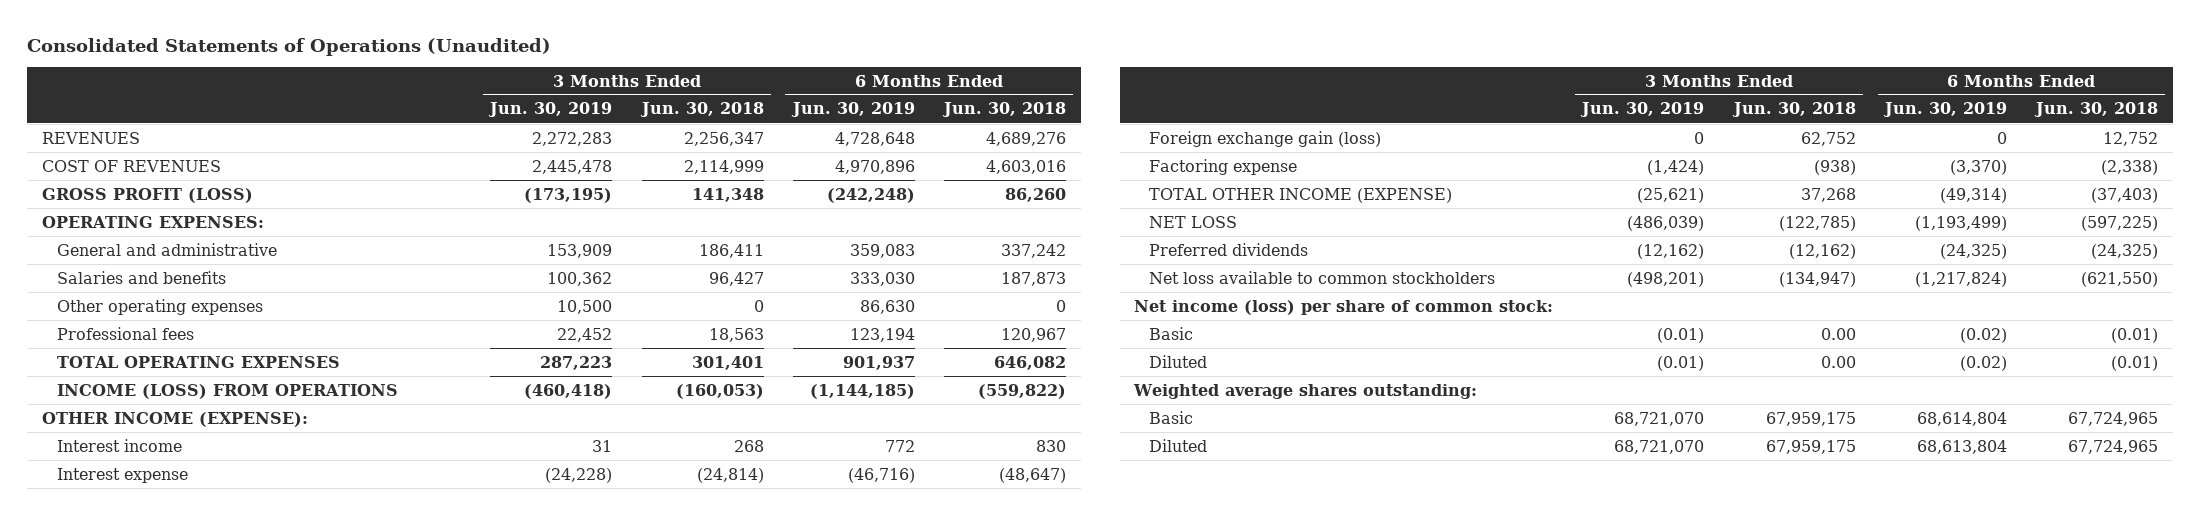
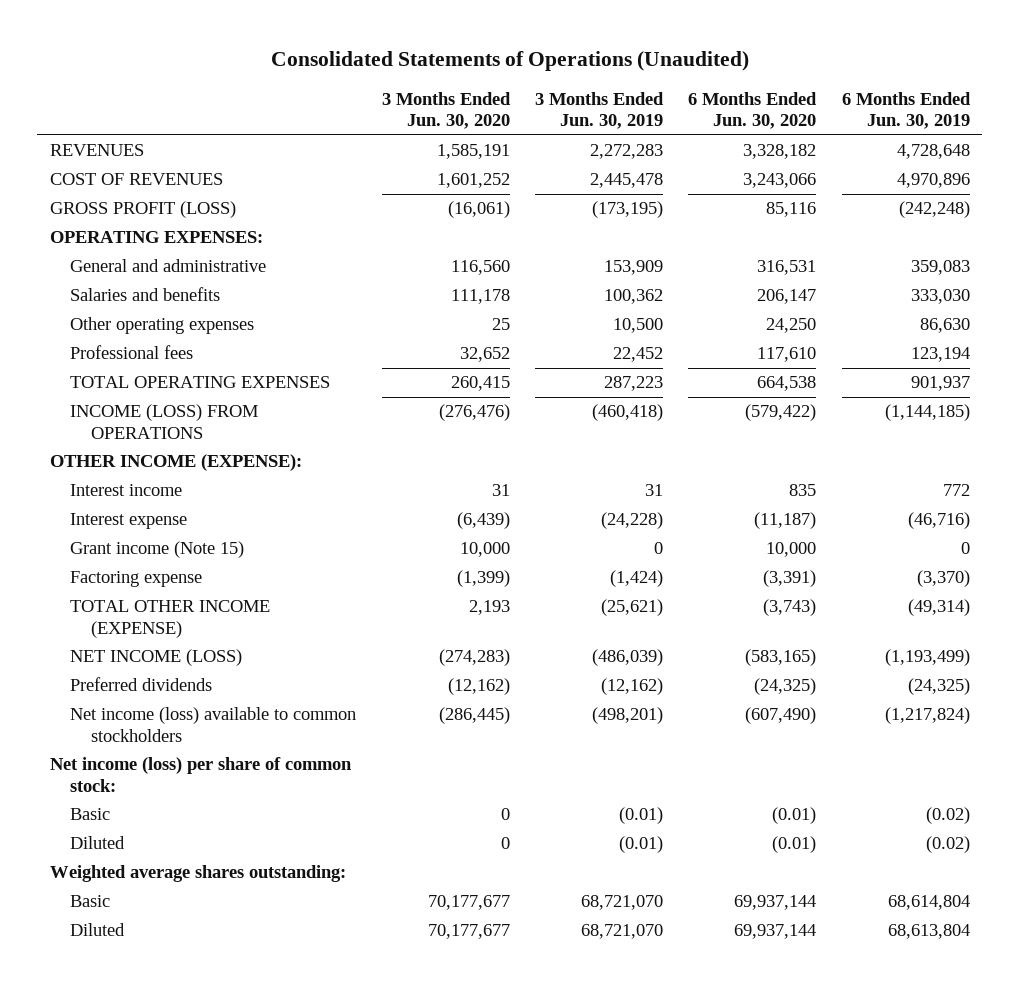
[639,102,764,118] Jun. 30, 2018 -> none
[942,102,1067,118] Jun. 30, 2018 -> none
none -> [381,91,511,130] 3 Months Ended Jun. 30, 2020
none -> [688,91,818,130] 6 Months Ended Jun. 30, 2020
[1148,130,1381,147] Foreign exchange gain (loss) -> none
none -> [70,541,245,559] Grant income (Note 15)
[1148,215,1237,228] NET LOSS -> [70,649,243,667] NET INCOME (LOSS)
[1148,270,1495,284] Net loss available to common stockholders -> [70,707,357,742] Net income (loss) available to common stockholders

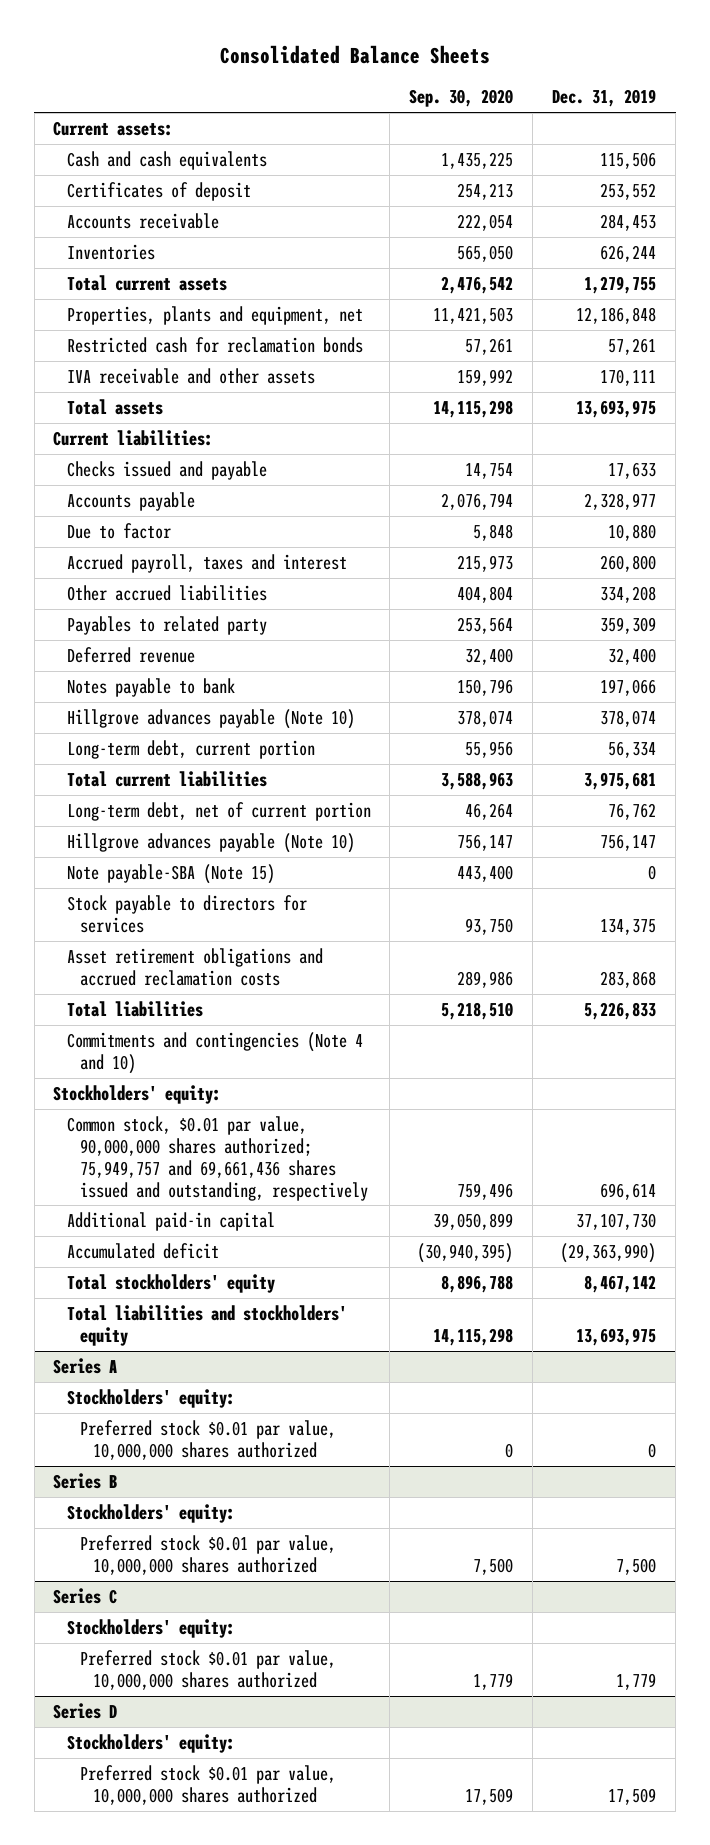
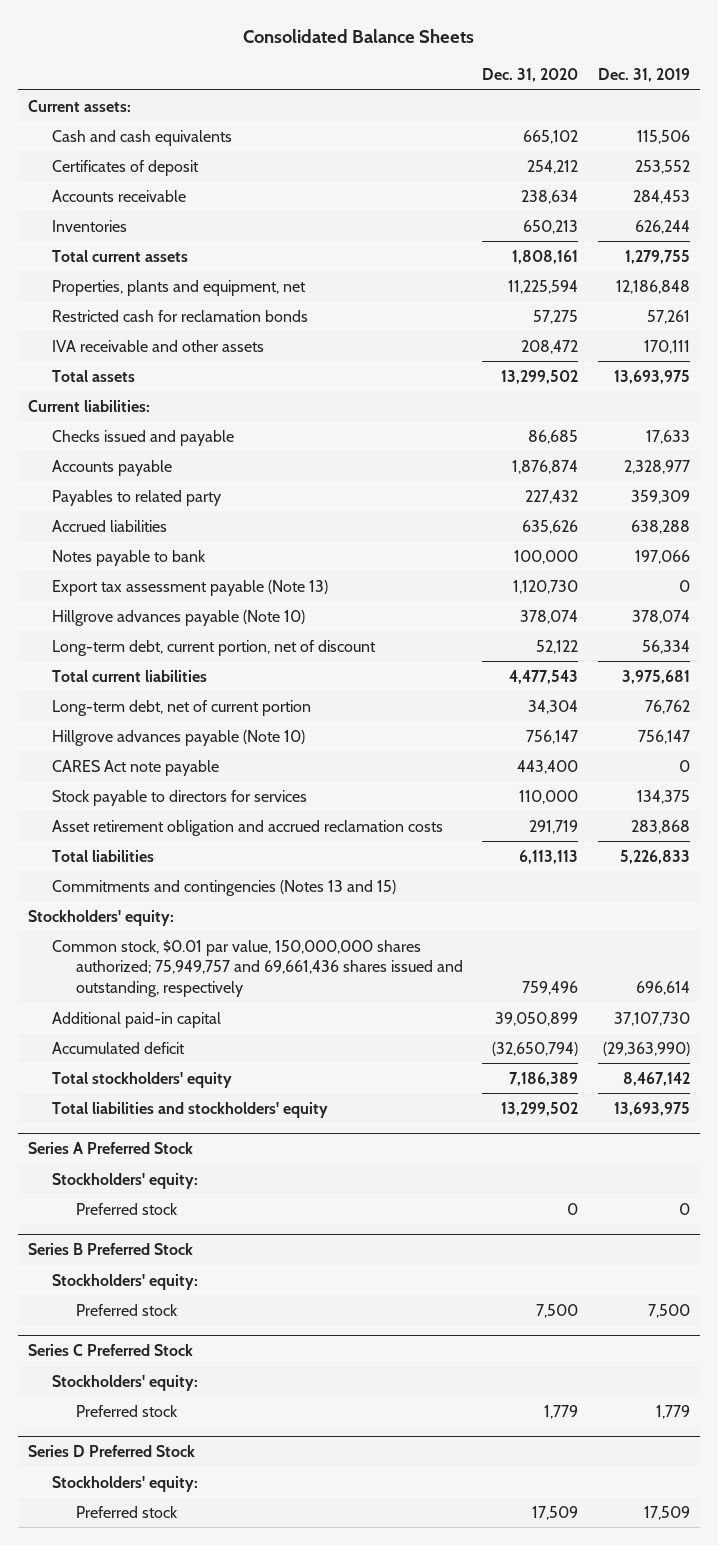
[409,89,514,108] Sep. 30, 2020 -> none
none -> [482,68,579,83] Dec. 31, 2020
[66,522,171,539] Due to factor -> none
[66,553,347,573] Accrued payroll, taxes and interest -> none
[66,584,267,601] Other accrued liabilities -> none
[66,646,195,663] Deferred revenue -> none
none -> [51,519,167,532] Accrued liabilities
none -> [51,579,328,596] Export tax assessment payable (Note 13)
[66,739,315,759] Long-term debt, current portion -> [51,639,376,656] Long-term debt, current portion, net of discount
[66,863,275,884] Note payable-SBA (Note 15) -> [51,759,219,776] CARES Act note payable
[66,947,323,986] Asset retirement obligations and accrued reclamation costs -> [51,819,443,836] Asset retirement obligation and accrued reclamation costs
[66,1031,363,1074] Commitments and contingencies (Note 4 and 10) -> [51,879,396,896] Commitments and contingencies (Notes 13 and 15)
[66,1115,368,1201] Common stock, $0.01 par value, 90,000,000 shares authorized; 75,949,757 and 69,661,436 shares issued and outstanding, respectively -> [51,939,463,998] Common stock, $0.01 par value, 150,000,000 shares authorized; 75,949,757 and 69,661,436 shares issued and outstanding, respectively
[53,1357,118,1374] Series A -> [27,1142,193,1155] Series A Preferred Stock
[79,1419,336,1460] Preferred stock $0.01 par value, 10,000,000 shares authorized -> [75,1202,178,1215] Preferred stock
[53,1472,118,1489] Series B -> [27,1243,193,1256] Series B Preferred Stock
[79,1534,336,1575] Preferred stock $0.01 par value, 10,000,000 shares authorized -> [75,1303,178,1316] Preferred stock
[53,1587,118,1604] Series C -> [27,1344,193,1357] Series C Preferred Stock
[79,1649,336,1690] Preferred stock $0.01 par value, 10,000,000 shares authorized -> [75,1404,178,1417] Preferred stock
[53,1702,118,1719] Series D -> [27,1445,195,1458] Series D Preferred Stock
[79,1764,336,1805] Preferred stock $0.01 par value, 10,000,000 shares authorized -> [75,1505,178,1518] Preferred stock

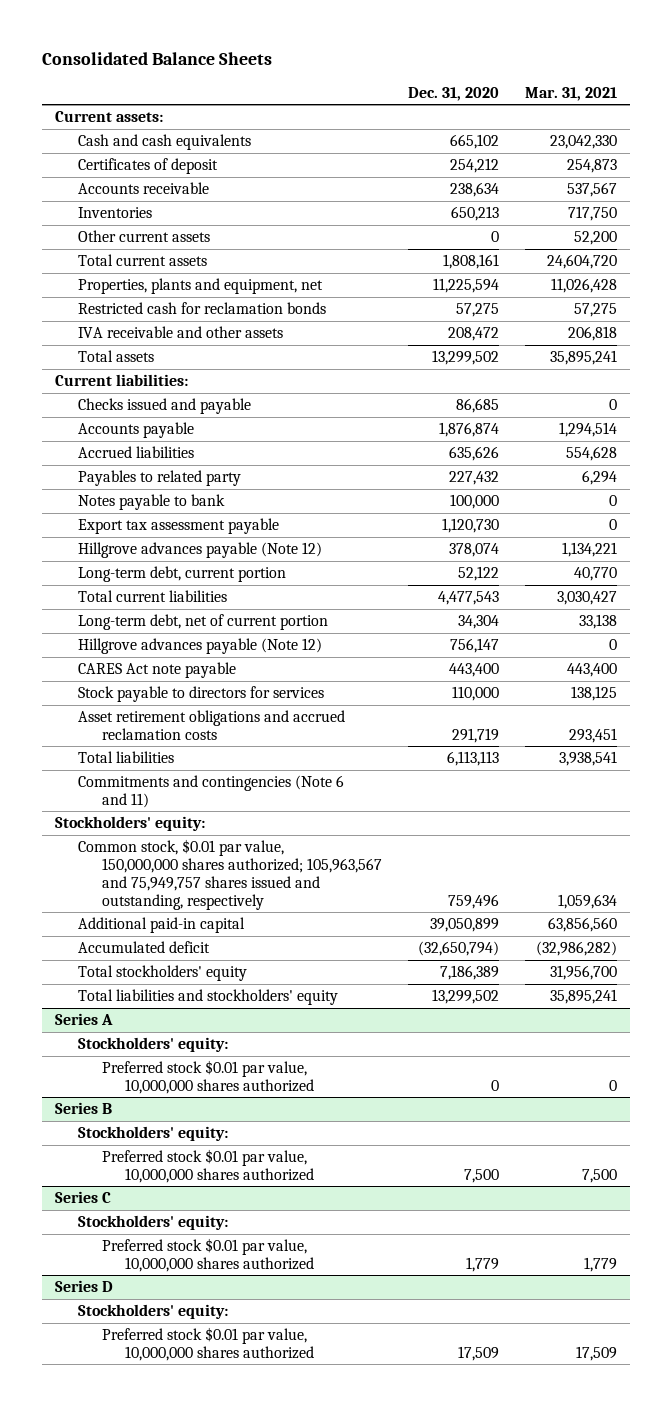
[598,68,691,83] Dec. 31, 2019 -> none
none -> [525,86,618,101] Mar. 31, 2021
none -> [78,229,211,242] Other current assets
[51,489,221,506] Payables to related party -> [78,469,242,486] Payables to related party
[51,579,328,596] Export tax assessment payable (Note 13) -> [78,517,280,534] Export tax assessment payable
[51,609,305,626] Hillgrove advances payable (Note 10) -> [78,541,323,558] Hillgrove advances payable (Note 12)
[51,639,376,656] Long-term debt, current portion, net of discount -> [78,565,287,582] Long-term debt, current portion
[51,729,305,746] Hillgrove advances payable (Note 10) -> [78,637,323,654] Hillgrove advances payable (Note 12)
[51,819,443,836] Asset retirement obligation and accrued reclamation costs -> [78,709,346,740] Asset retirement obligations and accrued reclamation costs
[51,879,396,896] Commitments and contingencies (Notes 13 and 15) -> [78,774,345,808] Commitments and contingencies (Note 6 and 11)
[51,939,463,998] Common stock, $0.01 par value, 150,000,000 shares authorized; 75,949,757 and 69,661,436 shares issued and outstanding, respectively -> [78,838,382,910] Common stock, $0.01 par value, 150,000,000 shares authorized; 105,963,567 and 75,949,757 shares issued and outstanding, respectively
[27,1142,193,1155] Series A Preferred Stock -> [54,1012,113,1025] Series A
[75,1202,178,1215] Preferred stock -> [101,1059,315,1094] Preferred stock $0.01 par value, 10,000,000 shares authorized
[27,1243,193,1256] Series B Preferred Stock -> [54,1101,112,1114] Series B
[75,1303,178,1316] Preferred stock -> [101,1148,315,1183] Preferred stock $0.01 par value, 10,000,000 shares authorized
[27,1344,193,1357] Series C Preferred Stock -> [54,1190,111,1203] Series C
[75,1404,178,1417] Preferred stock -> [101,1237,315,1272] Preferred stock $0.01 par value, 10,000,000 shares authorized
[27,1445,195,1458] Series D Preferred Stock -> [54,1279,113,1292] Series D
[75,1505,178,1518] Preferred stock -> [101,1326,315,1361] Preferred stock $0.01 par value, 10,000,000 shares authorized

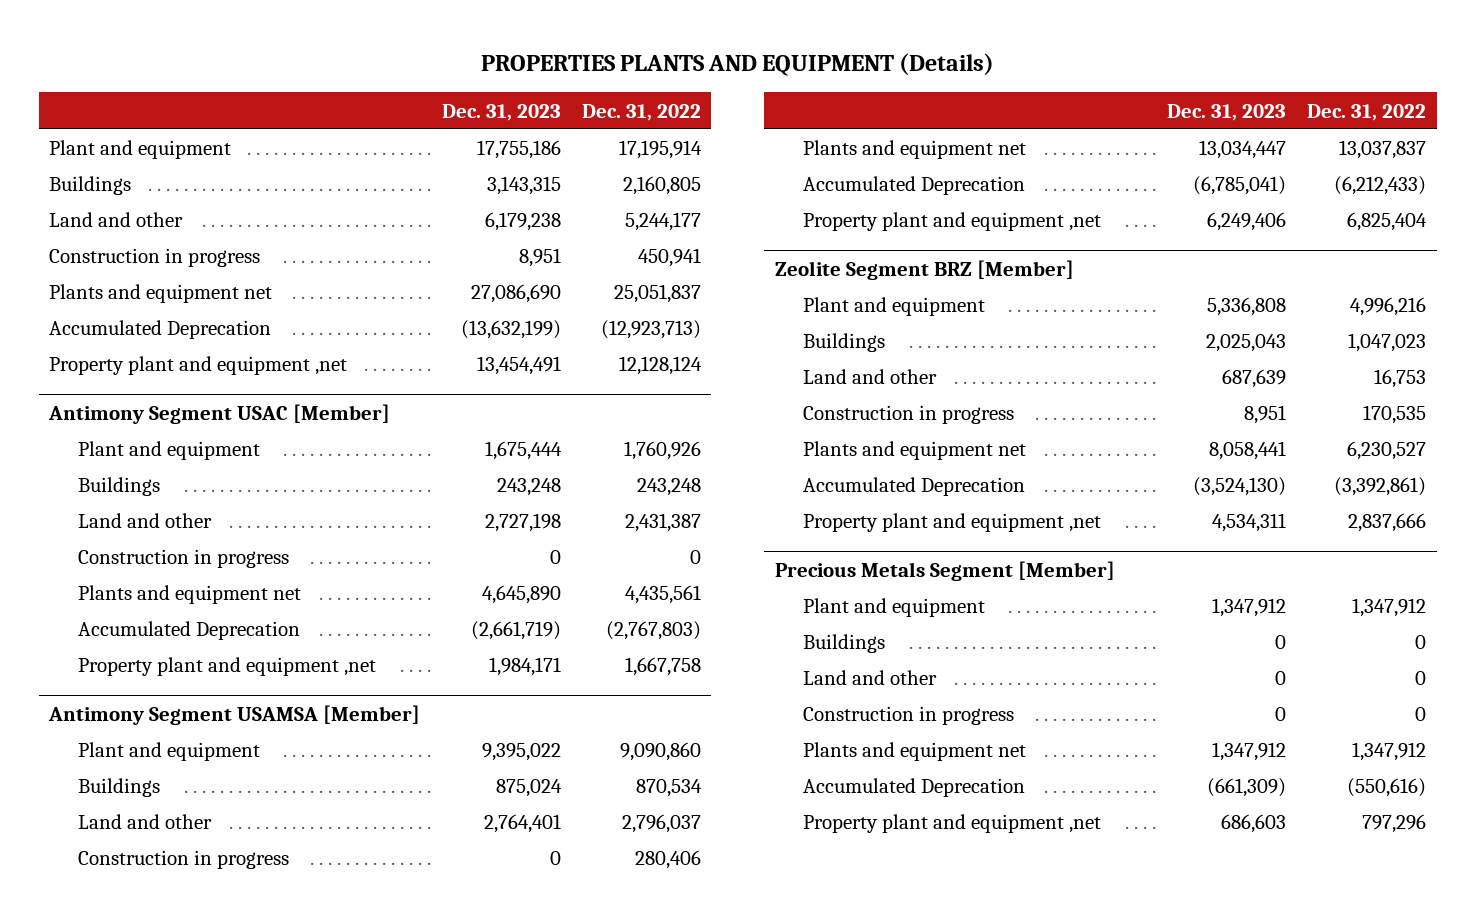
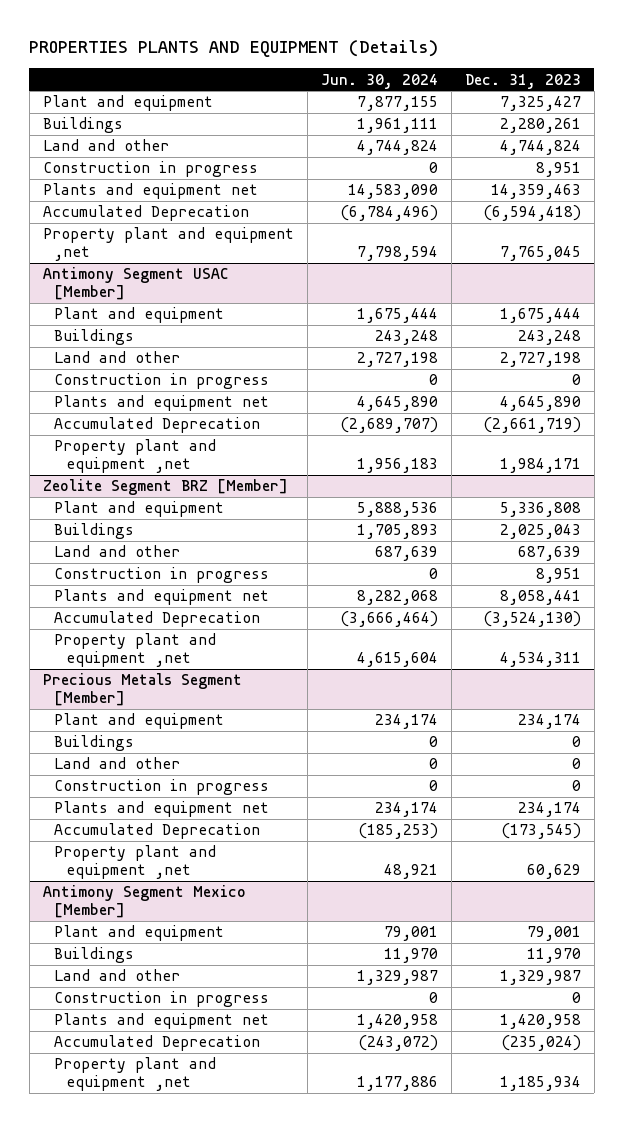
[581,103,701,121] Dec. 31, 2022 -> none
none -> [320,73,438,89] Jun. 30, 2024
[476,140,561,160] 17,755,186 -> [499,96,581,112] 7,325,427
[486,176,561,196] 3,143,315 -> [499,118,581,134] 2,280,261
[484,212,561,232] 6,179,238 -> [499,140,581,156] 4,744,824
[470,284,561,304] 27,086,690 -> [490,184,581,200] 14,359,463
[460,320,561,340] (13,632,199) -> [482,205,581,222] (6,594,418)
[476,356,561,376] 13,454,491 -> [499,246,581,262] 7,765,045
[48,704,421,725] Antimony Segment USAMSA [Member] -> none
[77,742,260,762] Plant and equipment -> none
[77,778,160,798] Buildings -> none
[77,814,212,830] Land and other -> none
[77,850,289,870] Construction in progress -> none
[802,140,1026,160] Plants and equipment net -> none
[802,176,1025,196] Accumulated Deprecation -> none
[802,212,1101,232] Property plant and equipment ,net -> none
[1211,598,1286,618] 1,347,912 -> [517,714,581,730] 234,174
[1211,742,1286,762] 1,347,912 -> [517,802,581,818] 234,174
[1206,778,1286,798] (661,309) -> [500,823,581,840] (173,545)
[1220,814,1286,834] 686,603 -> [526,864,581,880] 60,629
none -> [42,885,246,919] Antimony Segment Mexico [Member]
none -> [54,925,225,942] Plant and equipment
none -> [54,947,135,964] Buildings
none -> [54,969,181,982] Land and other
none -> [54,991,270,1008] Construction in progress
none -> [54,1013,270,1030] Plants and equipment net
none -> [54,1035,261,1052] Accumulated Deprecation
none -> [54,1057,217,1092] Property plant and equipment ,net

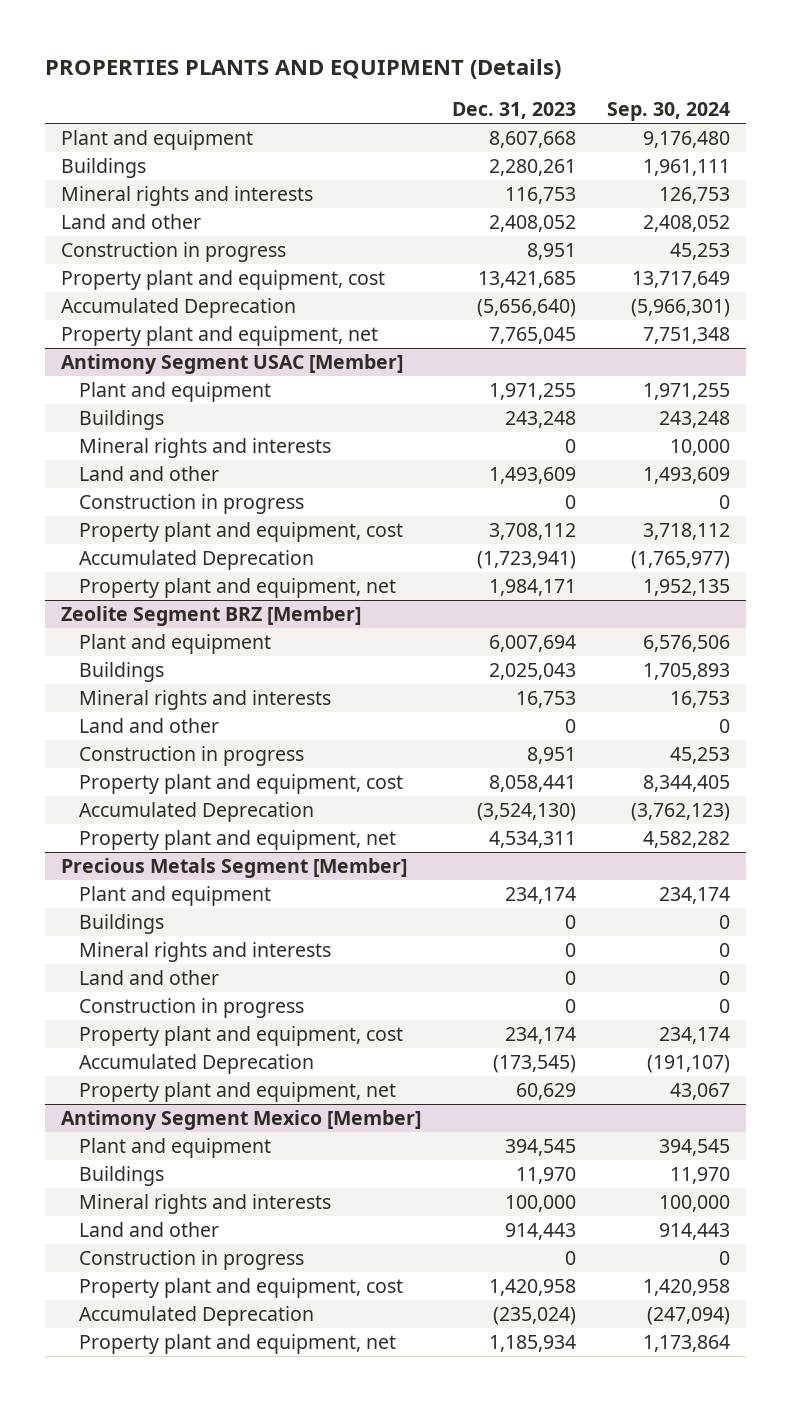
[320,73,438,89] Jun. 30, 2024 -> none
none -> [607,101,731,121] Sep. 30, 2024
[499,96,581,112] 7,325,427 -> [489,131,577,149] 8,607,668
none -> [60,186,313,207] Mineral rights and interests
[499,140,581,156] 4,744,824 -> [489,215,577,233] 2,408,052
[42,183,258,200] Plants and equipment net -> [60,270,385,291] Property plant and equipment, cost
[490,184,581,200] 14,359,463 -> [478,271,577,289] 13,421,685
[482,205,581,222] (6,594,418) -> [477,299,577,318] (5,656,640)
[42,227,294,262] Property plant and equipment ,net -> [60,326,378,347] Property plant and equipment, net
[499,308,581,324] 1,675,444 -> [489,383,577,401] 1,971,255
none -> [78,438,331,459] Mineral rights and interests
[499,352,581,368] 2,727,198 -> [489,467,577,485] 1,493,609
[54,395,270,412] Plants and equipment net -> [78,522,403,543] Property plant and equipment, cost
[499,396,581,412] 4,645,890 -> [489,523,577,541] 3,708,112
[482,417,581,434] (2,661,719) -> [477,551,577,570] (1,723,941)
[54,439,217,474] Property plant and equipment ,net -> [78,578,396,599] Property plant and equipment, net
[499,502,581,518] 5,336,808 -> [489,635,577,653] 6,007,694
none -> [78,690,331,711] Mineral rights and interests
[517,546,581,562] 687,639 -> [565,719,577,734] 0
[54,589,270,606] Plants and equipment net -> [78,774,403,795] Property plant and equipment, cost
[54,633,217,668] Property plant and equipment ,net -> [78,830,396,851] Property plant and equipment, net
none -> [78,942,331,963] Mineral rights and interests
[54,801,270,818] Plants and equipment net -> [78,1026,403,1047] Property plant and equipment, cost
[54,845,217,880] Property plant and equipment ,net -> [78,1082,396,1103] Property plant and equipment, net
[526,926,581,942] 79,001 -> [505,1139,577,1157] 394,545
none -> [78,1194,331,1215] Mineral rights and interests
[499,970,581,986] 1,329,987 -> [505,1223,577,1241] 914,443
[54,1013,270,1030] Plants and equipment net -> [78,1278,403,1299] Property plant and equipment, cost
[54,1057,217,1092] Property plant and equipment ,net -> [78,1334,396,1355] Property plant and equipment, net

